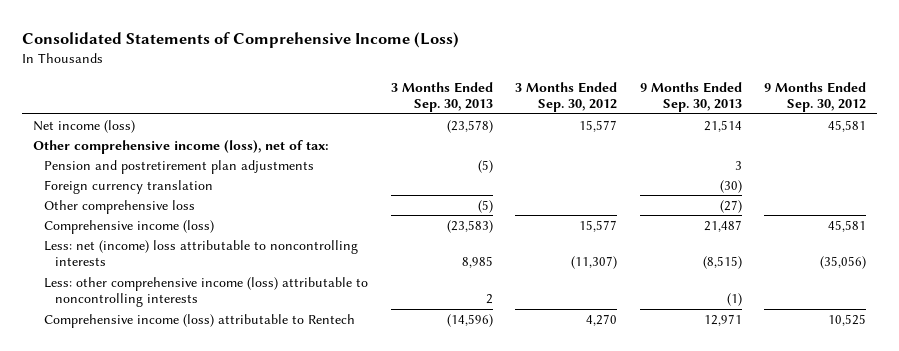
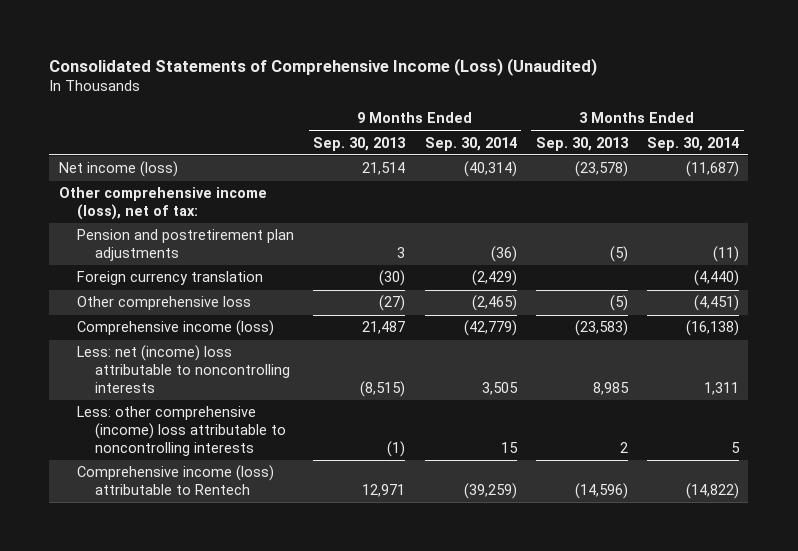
[21,31,459,48] Consolidated Statements of Comprehensive Income (Loss) -> [49,57,598,76] Consolidated Statements of Comprehensive Income (Loss) (Unaudited)
[515,81,618,113] 3 Months Ended Sep. 30, 2012 -> none
[764,81,867,113] 9 Months Ended Sep. 30, 2012 -> none
none -> [424,136,517,151] Sep. 30, 2014
none -> [646,136,739,151] Sep. 30, 2014
[44,276,369,308] Less: other comprehensive income (loss) attributable to noncontrolling interests -> [77,406,287,456] Less: other comprehensive (income) loss attributable to noncontrolling interests

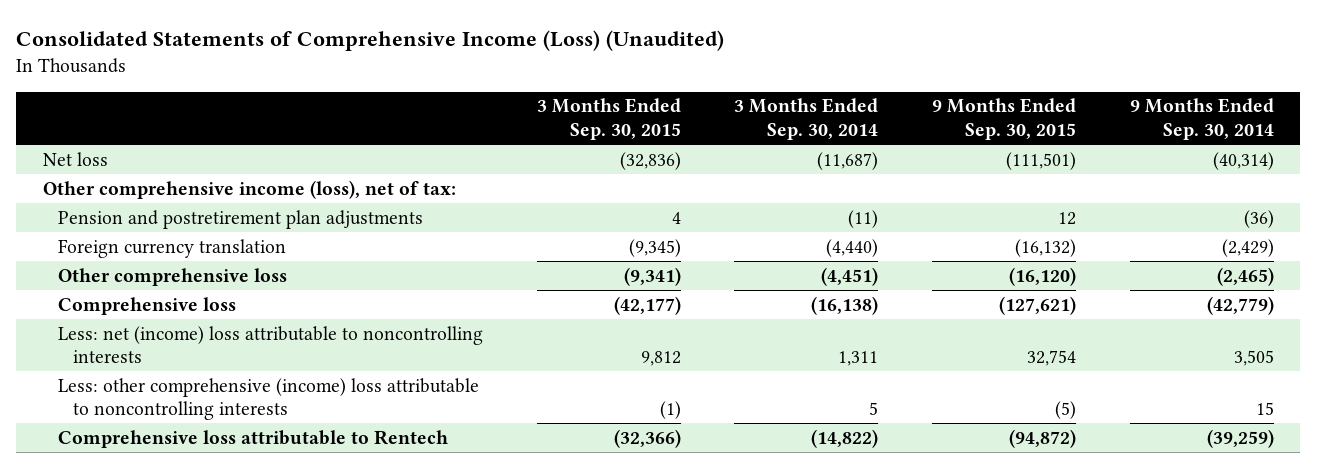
[313,136,407,151] Sep. 30, 2013 -> none
[535,136,629,151] Sep. 30, 2013 -> none
none -> [536,98,681,141] 3 Months Ended Sep. 30, 2015
none -> [932,98,1077,141] 9 Months Ended Sep. 30, 2015
[59,161,179,178] Net income (loss) -> [43,151,109,166] Net loss
[77,320,275,337] Comprehensive income (loss) -> [58,296,237,315] Comprehensive loss
[77,465,275,496] Comprehensive income (loss) attributable to Rentech -> [58,429,449,448] Comprehensive loss attributable to Rentech

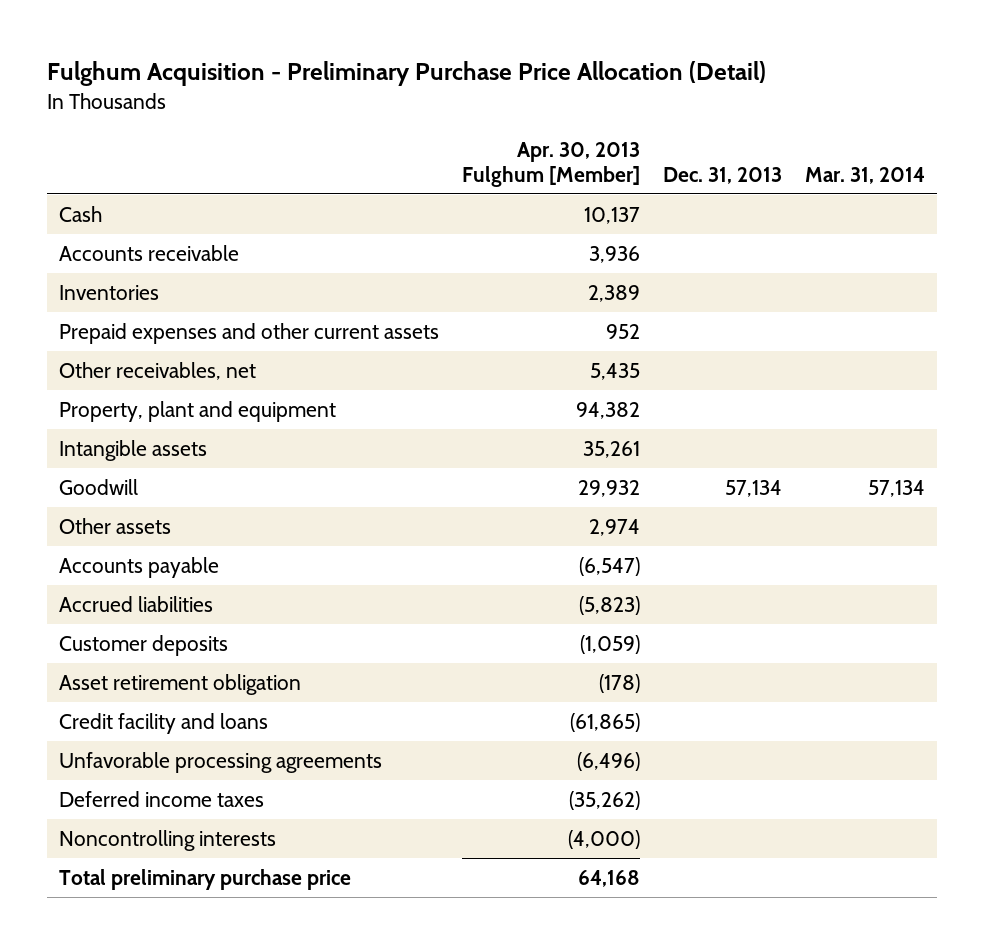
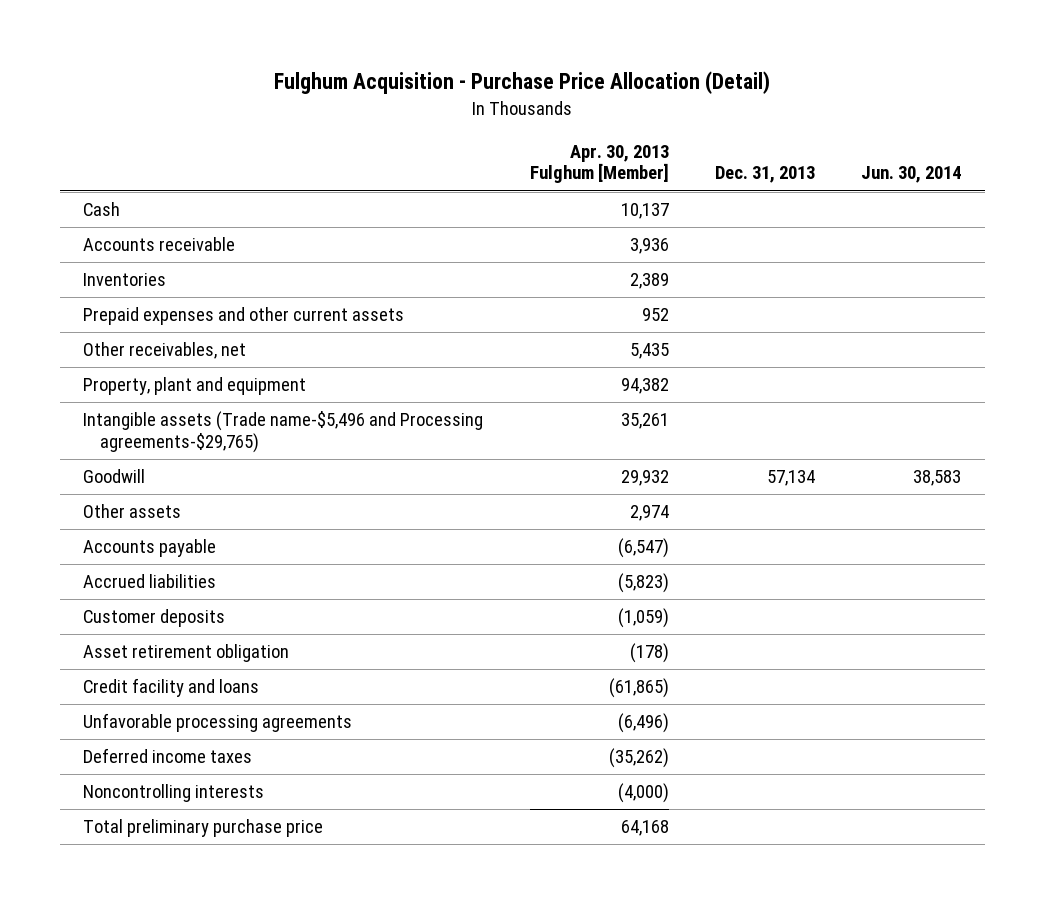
[47,61,767,87] Fulghum Acquisition - Preliminary Purchase Price Allocation (Detail) -> [274,71,771,95] Fulghum Acquisition - Purchase Price Allocation (Detail)
[805,166,926,184] Mar. 31, 2014 -> none
none -> [861,166,962,184] Jun. 30, 2014
[59,439,208,461] Intangible assets -> [83,411,484,454] Intangible assets (Trade name-$5,496 and Processing agreements-$29,765)

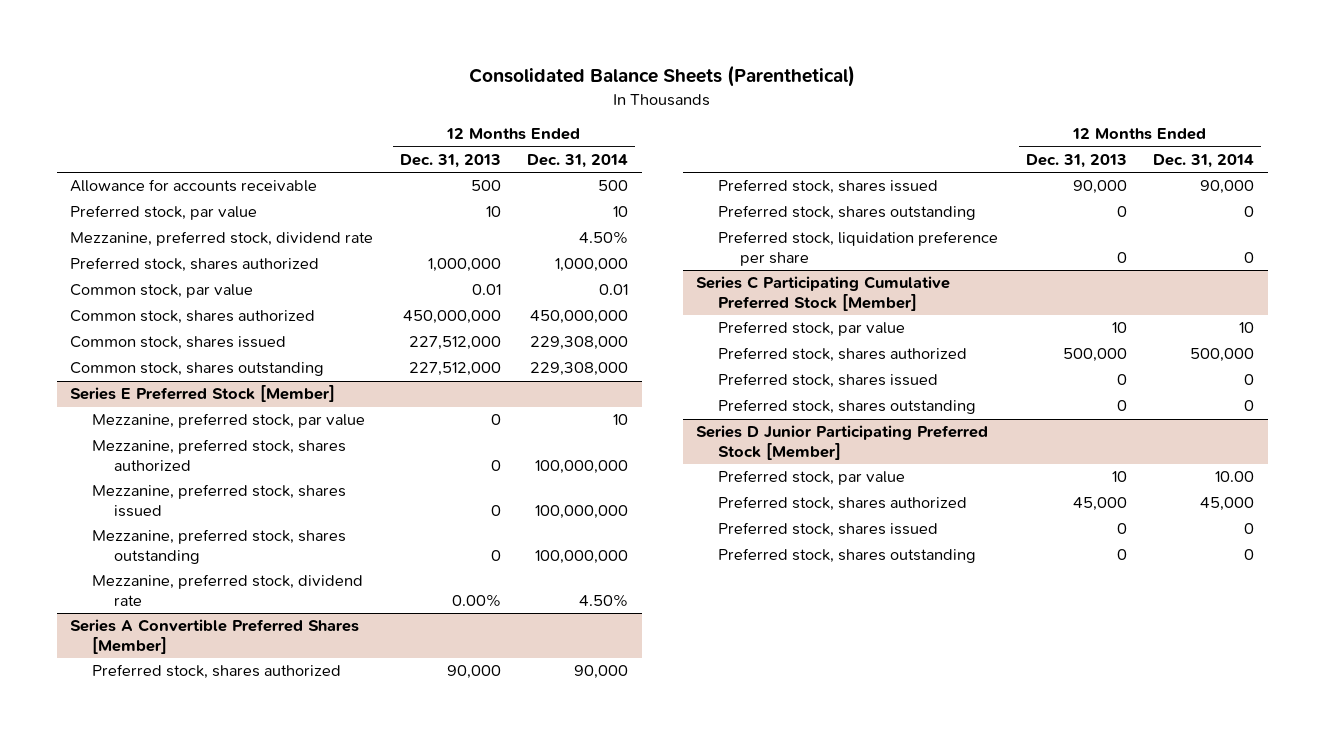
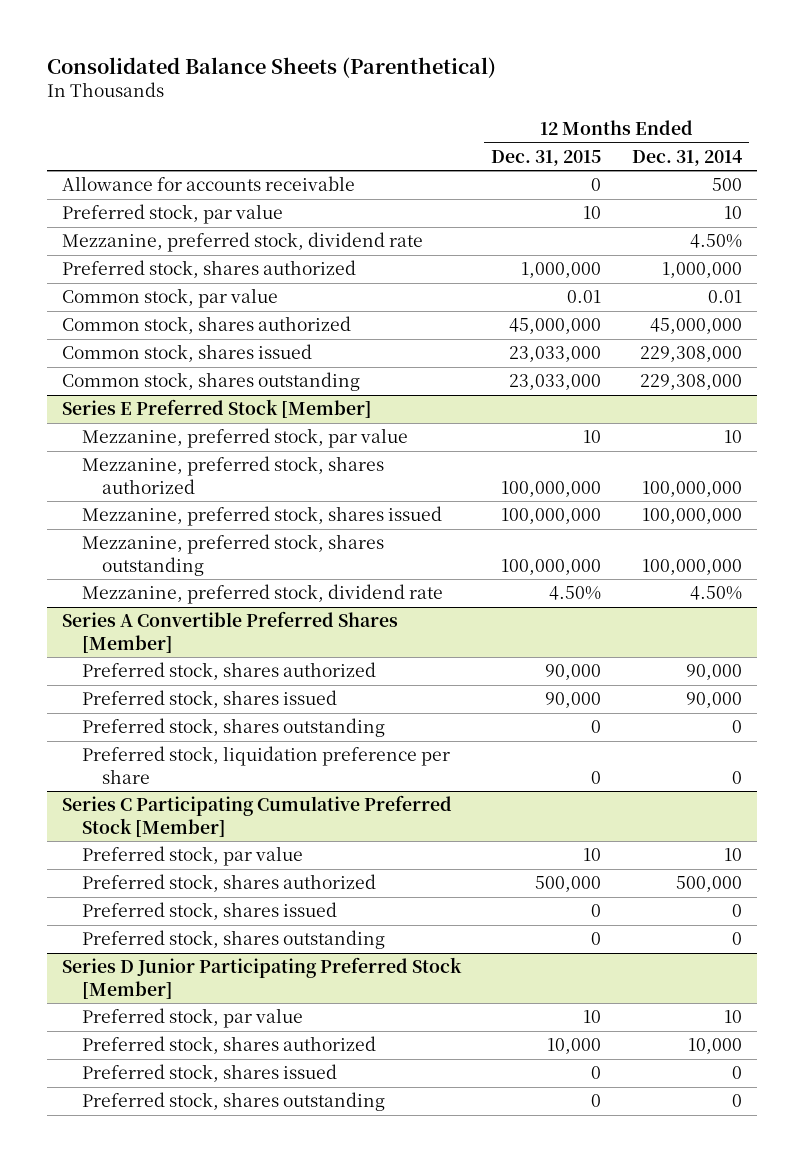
[399,154,501,169] Dec. 31, 2013 -> none
none -> [491,149,602,166] Dec. 31, 2015
[530,310,629,325] 450,000,000 -> [649,318,742,335] 45,000,000
[1215,471,1255,483] 10.00 -> [723,1010,742,1024] 10
[1200,497,1255,512] 45,000 -> [687,1038,742,1055] 10,000

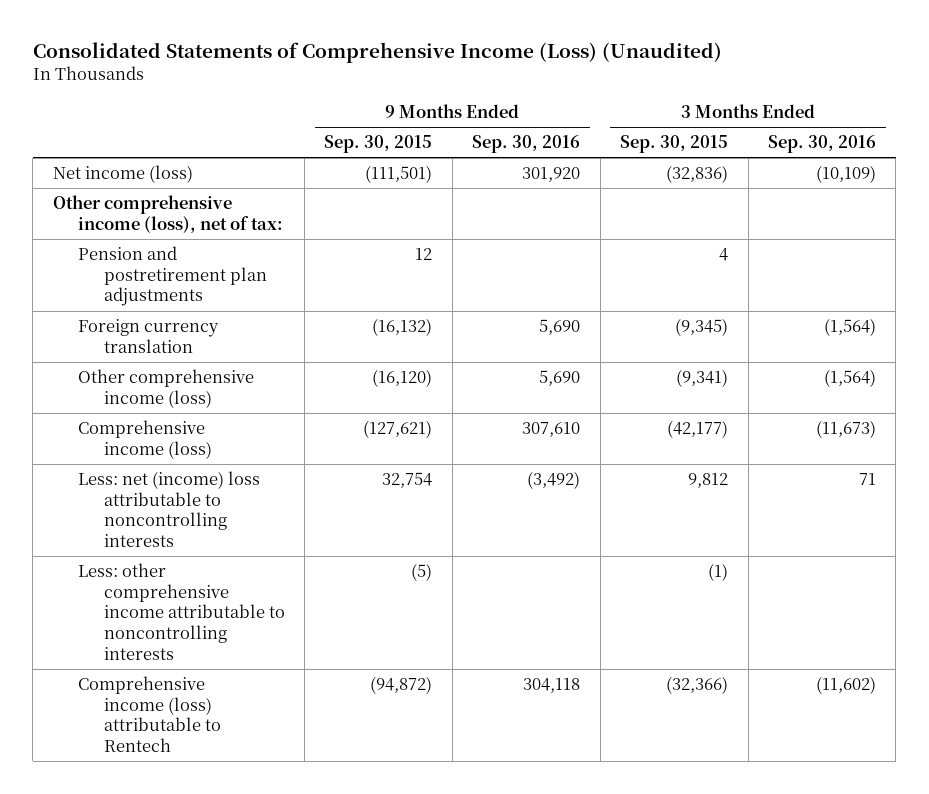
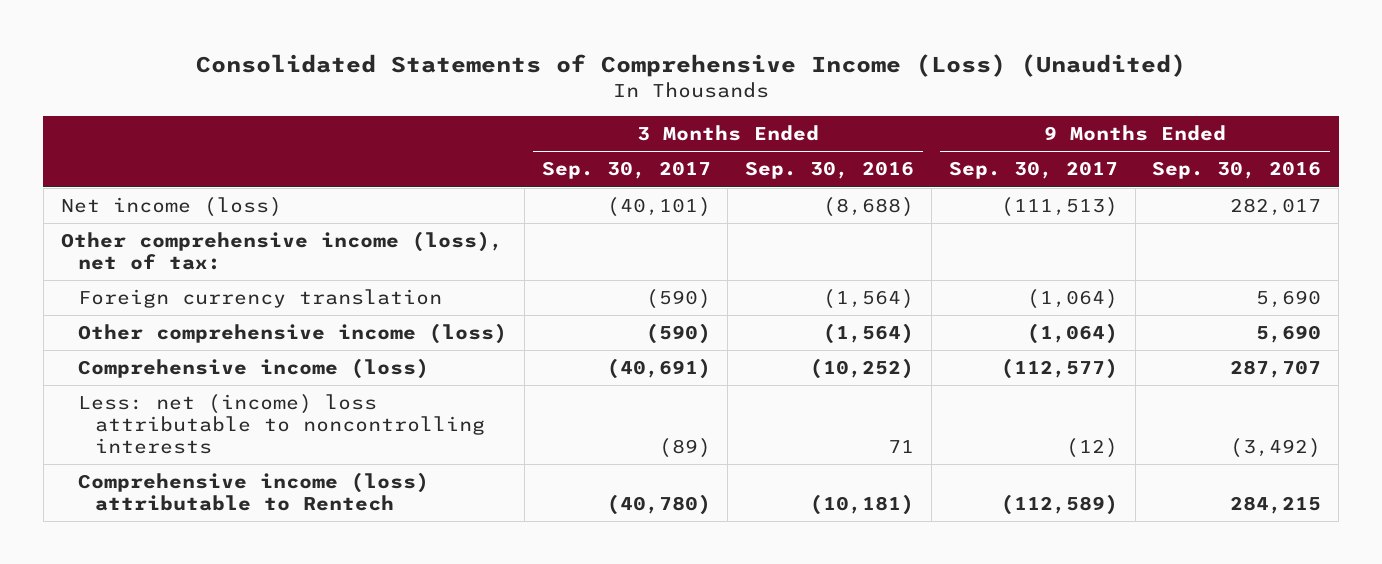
[324,135,433,154] Sep. 30, 2015 -> none
[620,135,729,154] Sep. 30, 2015 -> none
none -> [541,161,711,180] Sep. 30, 2017
none -> [948,161,1118,180] Sep. 30, 2017
[522,167,581,183] 301,920 -> [1230,198,1322,217] 282,017
[816,165,877,184] (10,109) -> [823,197,915,218] (8,688)
[78,246,267,307] Pension and postretirement plan adjustments -> none
[522,422,581,438] 307,610 -> [1230,360,1322,379] 287,707
[816,420,877,439] (11,673) -> [810,358,915,380] (10,252)
[78,563,285,660] Less: other comprehensive income attributable to noncontrolling interests -> none
[523,678,581,694] 304,118 -> [1230,496,1322,515] 284,215
[816,676,877,695] (11,602) -> [810,494,915,516] (10,181)

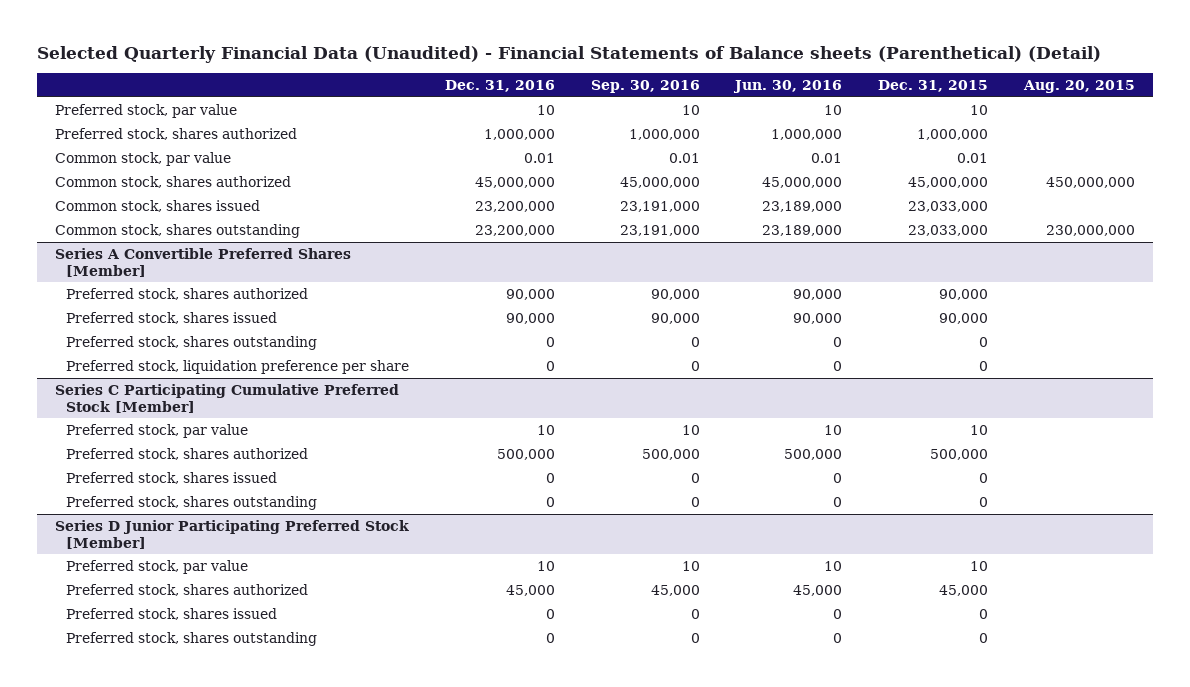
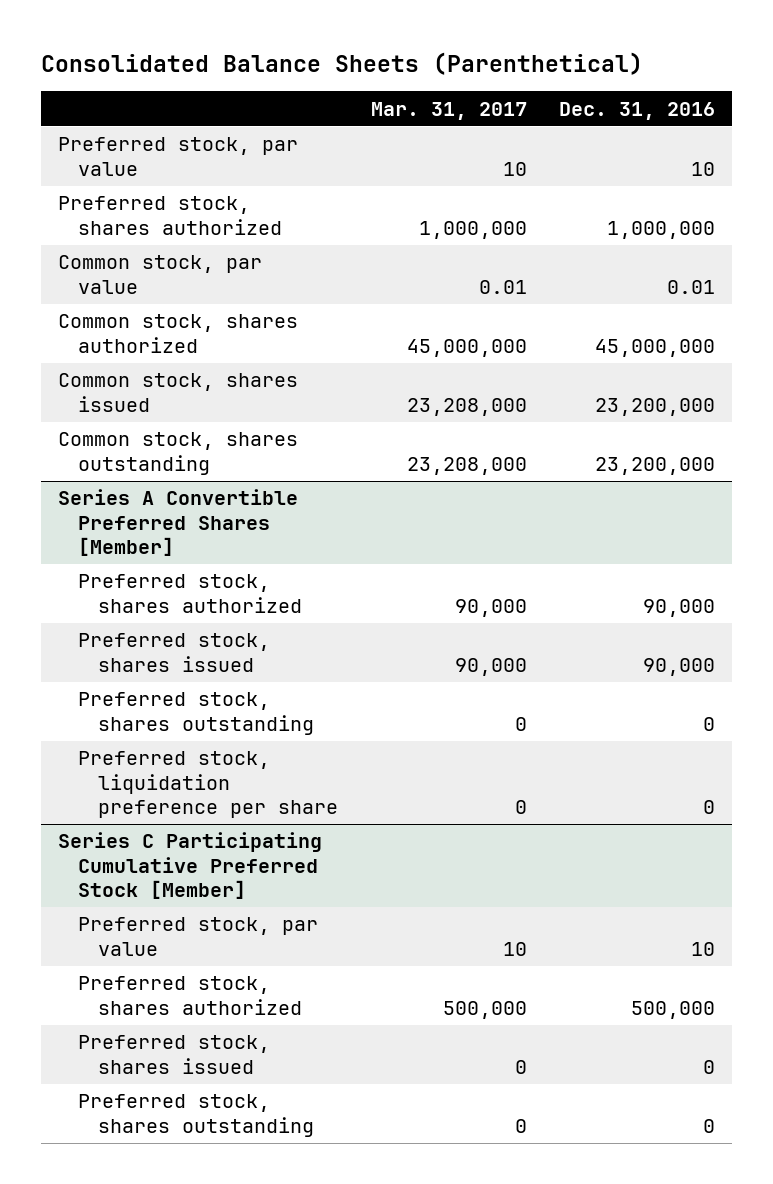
[36,45,1101,63] Selected Quarterly Financial Data (Unaudited) - Financial Statements of Balance sheets (Parenthetical) (Detail) -> [41,51,644,75] Consolidated Balance Sheets (Parenthetical)
[590,80,700,94] Sep. 30, 2016 -> none
[733,80,843,94] Jun. 30, 2016 -> none
[878,80,989,93] Dec. 31, 2015 -> none
[1023,80,1136,94] Aug. 20, 2015 -> none
none -> [370,101,527,120] Mar. 31, 2017
[54,520,409,549] Series D Junior Participating Preferred Stock [Member] -> none
[65,560,248,575] Preferred stock, par value -> none
[65,584,308,597] Preferred stock, shares authorized -> none
[65,608,277,621] Preferred stock, shares issued -> none
[65,632,317,647] Preferred stock, shares outstanding -> none

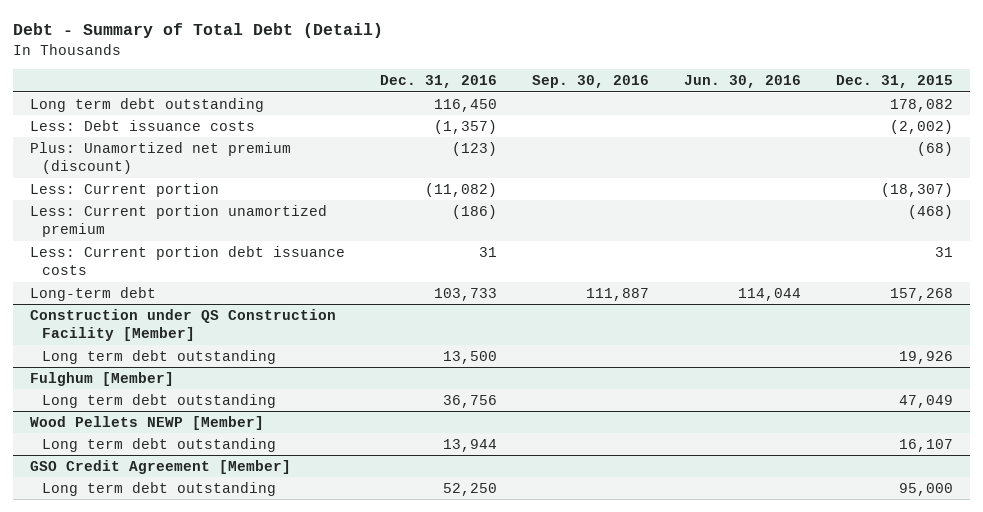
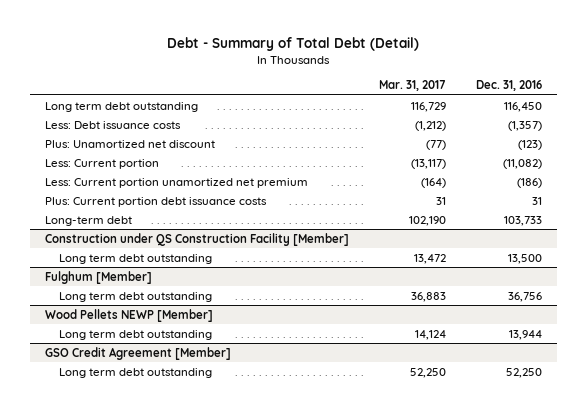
[531,75,649,89] Sep. 30, 2016 -> none
[683,75,801,89] Jun. 30, 2016 -> none
[835,75,953,89] Dec. 31, 2015 -> none
none -> [378,80,446,92] Mar. 31, 2017
[30,141,292,175] Plus: Unamortized net premium (discount) -> [44,139,215,148] Plus: Unamortized net discount
[30,204,328,238] Less: Current portion unamortized premium -> [44,177,308,188] Less: Current portion unamortized net premium
[30,245,346,276] Less: Current portion debt issuance costs -> [44,196,267,207] Plus: Current portion debt issuance costs

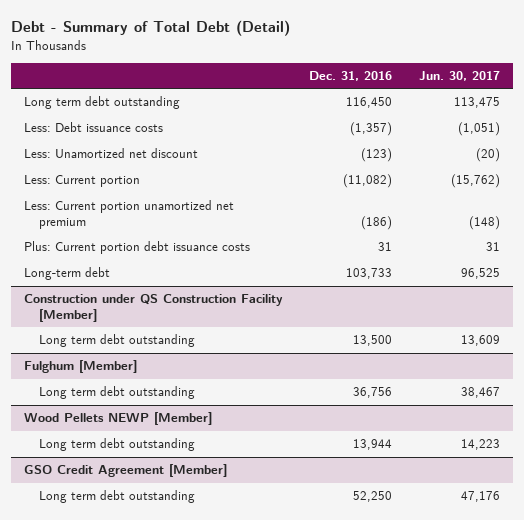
[378,80,446,92] Mar. 31, 2017 -> none
none -> [418,71,500,82] Jun. 30, 2017
[44,139,215,148] Plus: Unamortized net discount -> [24,148,199,159] Less: Unamortized net discount

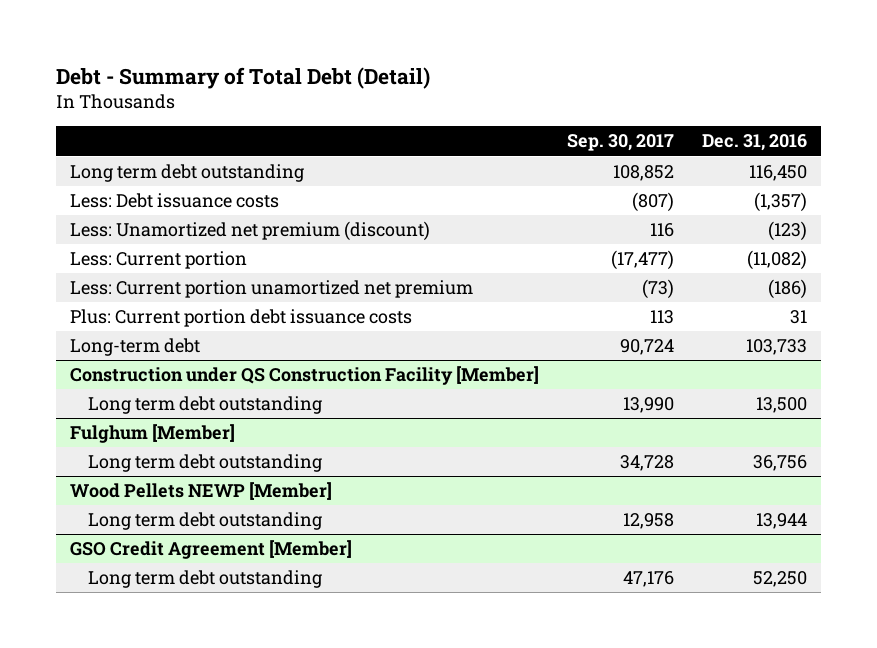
[418,71,500,82] Jun. 30, 2017 -> none
none -> [566,134,674,152] Sep. 30, 2017
[24,148,199,159] Less: Unamortized net discount -> [69,221,430,242] Less: Unamortized net premium (discount)

